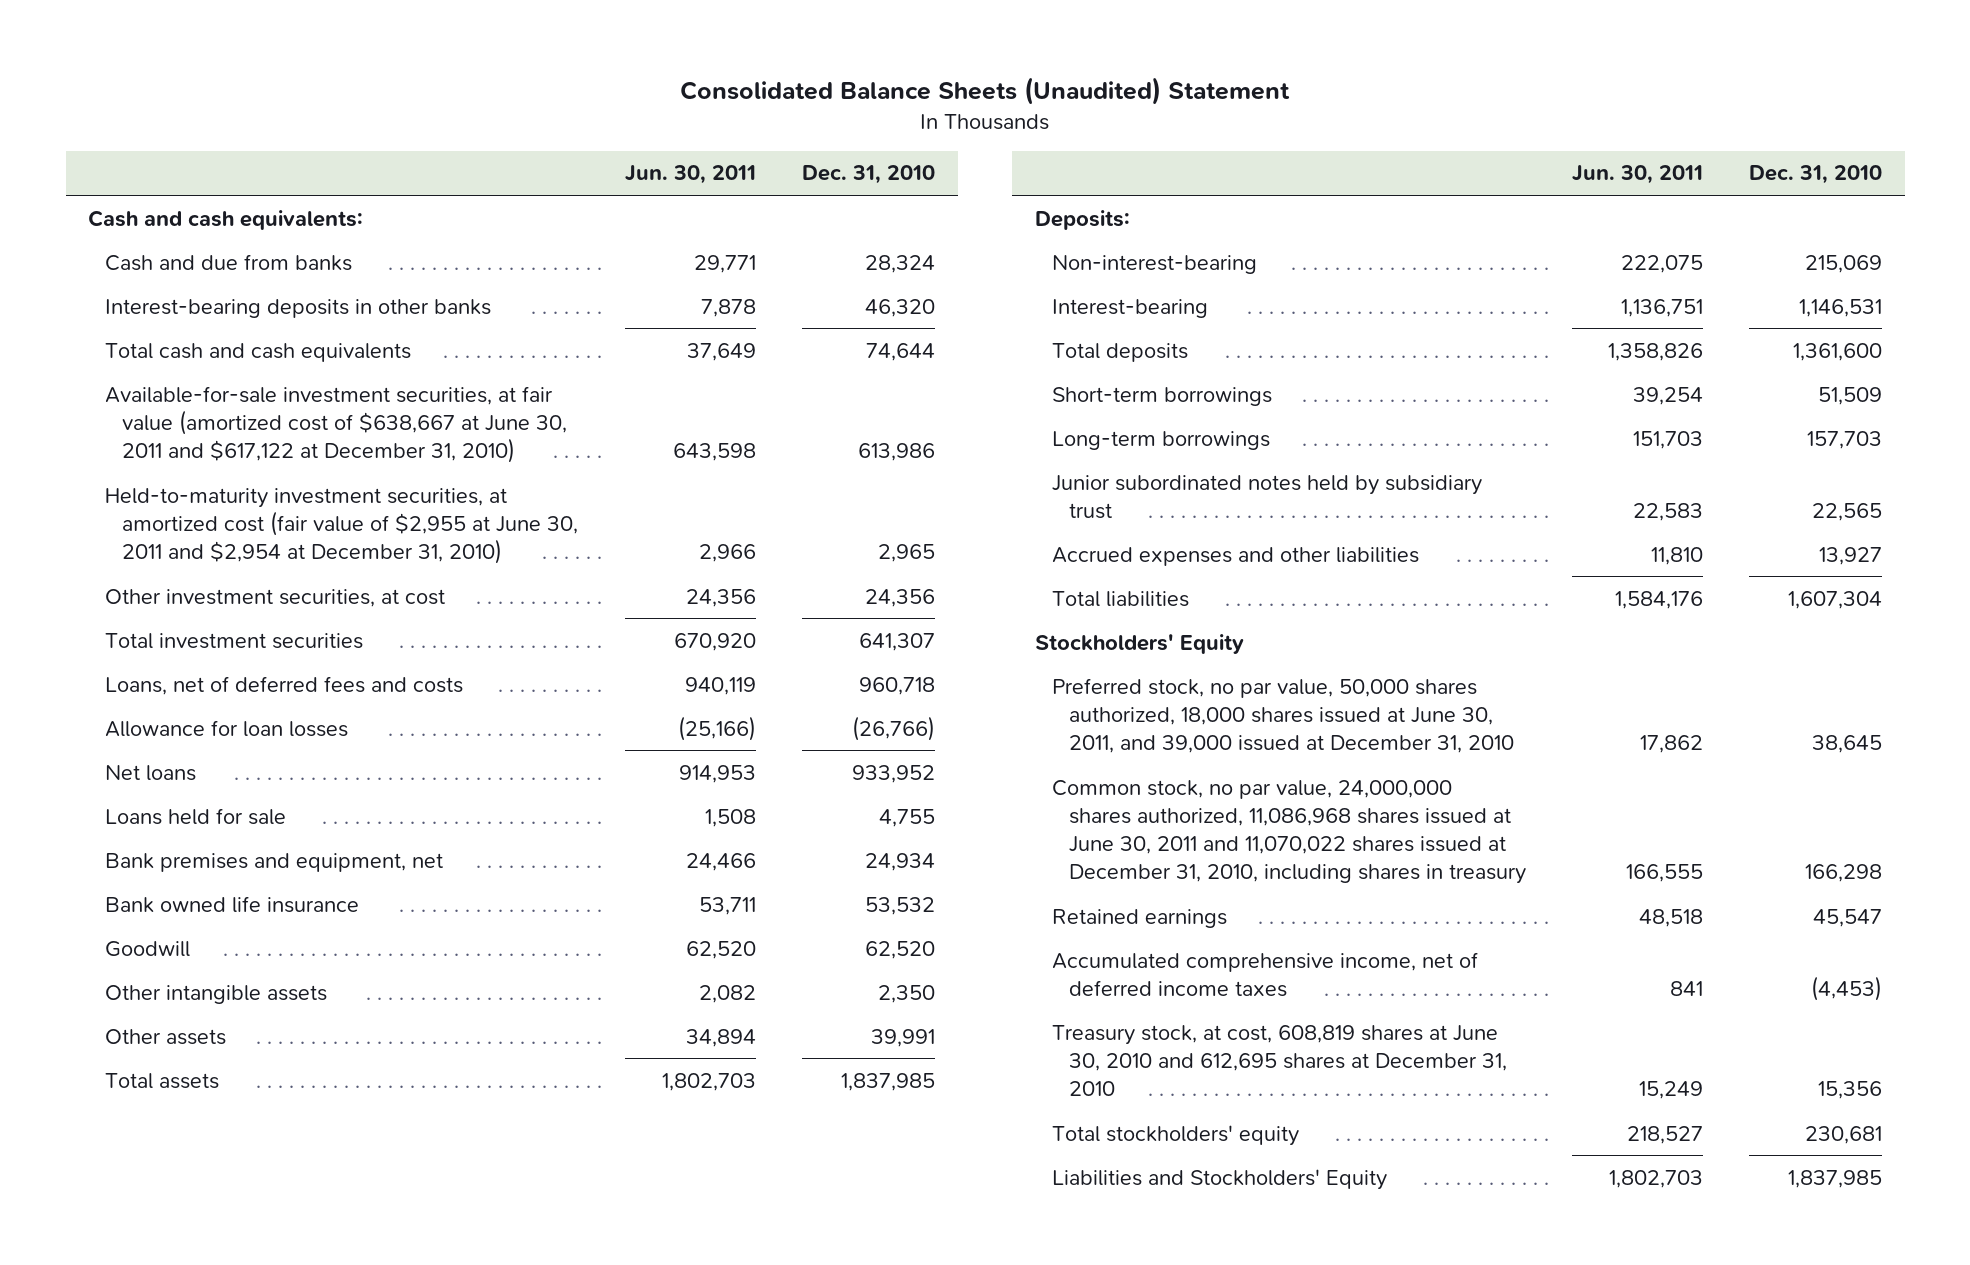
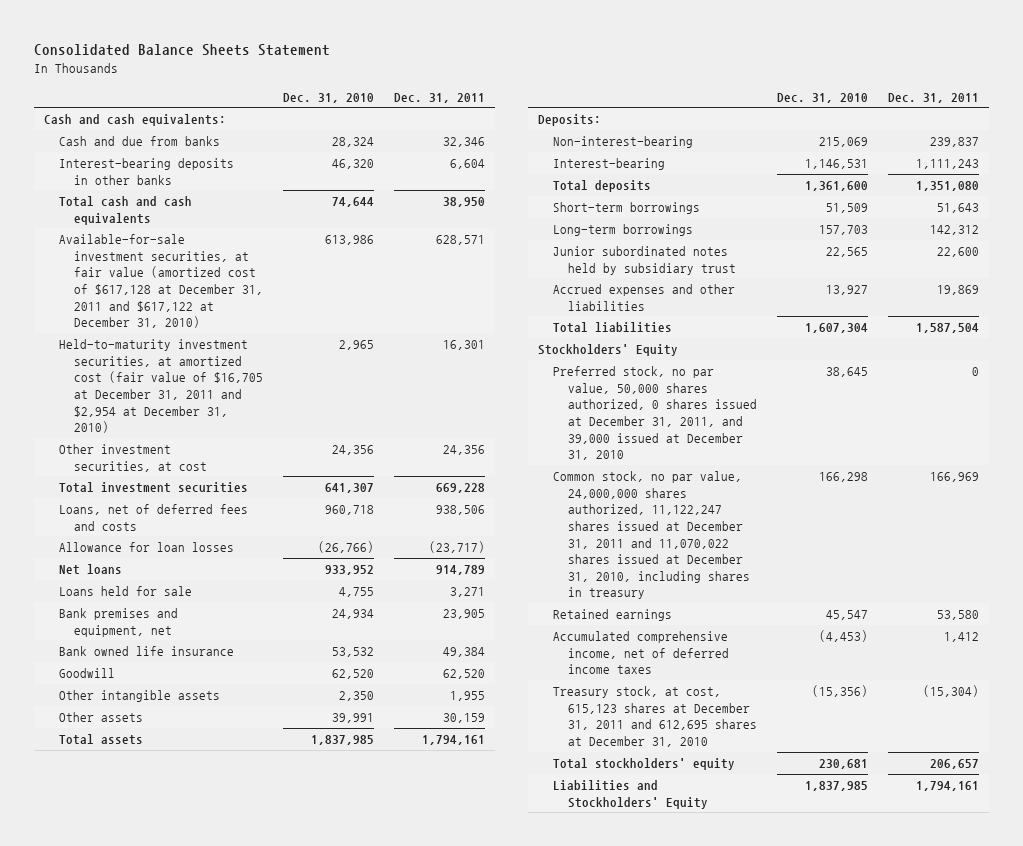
[680,77,1291,106] Consolidated Balance Sheets (Unaudited) Statement -> [33,44,330,57] Consolidated Balance Sheets Statement
[624,165,756,185] Jun. 30, 2011 -> none
none -> [394,92,486,103] Dec. 31, 2011
[105,385,568,463] Available-for-sale investment securities, at fair value (amortized cost of $638,667 at June 30, 2011 and $617,122 at December 31, 2010) -> [58,234,263,329] Available-for-sale investment securities, at fair value (amortized cost of $617,128 at December 31, 2011 and $617,122 at December 31, 2010)
[105,487,579,564] Held-to-maturity investment securities, at amortized cost (fair value of $2,955 at June 30, 2011 and $2,954 at December 31, 2010) -> [58,339,263,434] Held-to-maturity investment securities, at amortized cost (fair value of $16,705 at December 31, 2011 and $2,954 at December 31, 2010)
[1052,677,1514,753] Preferred stock, no par value, 50,000 shares authorized, 18,000 shares issued at June 30, 2011, and 39,000 issued at December 31, 2010 -> [553,366,757,461] Preferred stock, no par value, 50,000 shares authorized, 0 shares issued at December 31, 2011, and 39,000 issued at December 31, 2010
[1052,779,1526,885] Common stock, no par value, 24,000,000 shares authorized, 11,086,968 shares issued at June 30, 2011 and 11,070,022 shares issued at December 31, 2010, including shares in treasury -> [553,471,750,600] Common stock, no par value, 24,000,000 shares authorized, 11,122,247 shares issued at December 31, 2011 and 11,070,022 shares issued at December 31, 2010, including shares in treasury
[1052,1024,1507,1096] Treasury stock, at cost, 608,819 shares at June 30, 2010 and 612,695 shares at December 31, 2010 -> [553,686,757,747] Treasury stock, at cost, 615,123 shares at December 31, 2011 and 612,695 shares at December 31, 2010
[1817,1080,1882,1099] 15,356 -> [812,685,869,698] (15,356)

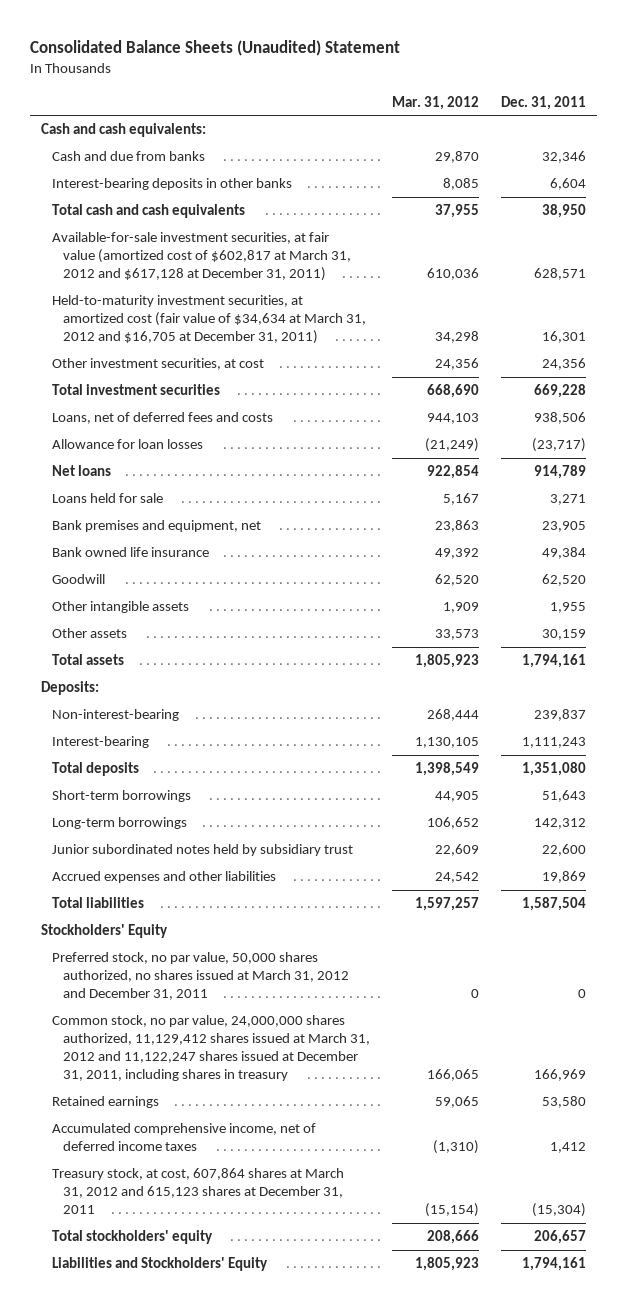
[33,44,330,57] Consolidated Balance Sheets Statement -> [30,40,401,57] Consolidated Balance Sheets (Unaudited) Statement
[282,92,374,103] Dec. 31, 2010 -> none
none -> [392,95,480,110] Mar. 31, 2012
[58,234,263,329] Available-for-sale investment securities, at fair value (amortized cost of $617,128 at December 31, 2011 and $617,122 at December 31, 2010) -> [52,232,352,282] Available-for-sale investment securities, at fair value (amortized cost of $602,817 at March 31, 2012 and $617,128 at December 31, 2011)
[58,339,263,434] Held-to-maturity investment securities, at amortized cost (fair value of $16,705 at December 31, 2011 and $2,954 at December 31, 2010) -> [52,295,367,345] Held-to-maturity investment securities, at amortized cost (fair value of $34,634 at March 31, 2012 and $16,705 at December 31, 2011)
[553,366,757,461] Preferred stock, no par value, 50,000 shares authorized, 0 shares issued at December 31, 2011, and 39,000 issued at December 31, 2010 -> [52,952,350,1001] Preferred stock, no par value, 50,000 shares authorized, no shares issued at March 31, 2012 and December 31, 2011
[553,471,750,600] Common stock, no par value, 24,000,000 shares authorized, 11,122,247 shares issued at December 31, 2011 and 11,070,022 shares issued at December 31, 2010, including shares in treasury -> [52,1015,371,1082] Common stock, no par value, 24,000,000 shares authorized, 11,129,412 shares issued at March 31, 2012 and 11,122,247 shares issued at December 31, 2011, including shares in treasury
[553,686,757,747] Treasury stock, at cost, 615,123 shares at December 31, 2011 and 612,695 shares at December 31, 2010 -> [52,1168,345,1215] Treasury stock, at cost, 607,864 shares at March 31, 2012 and 615,123 shares at December 31, 2011

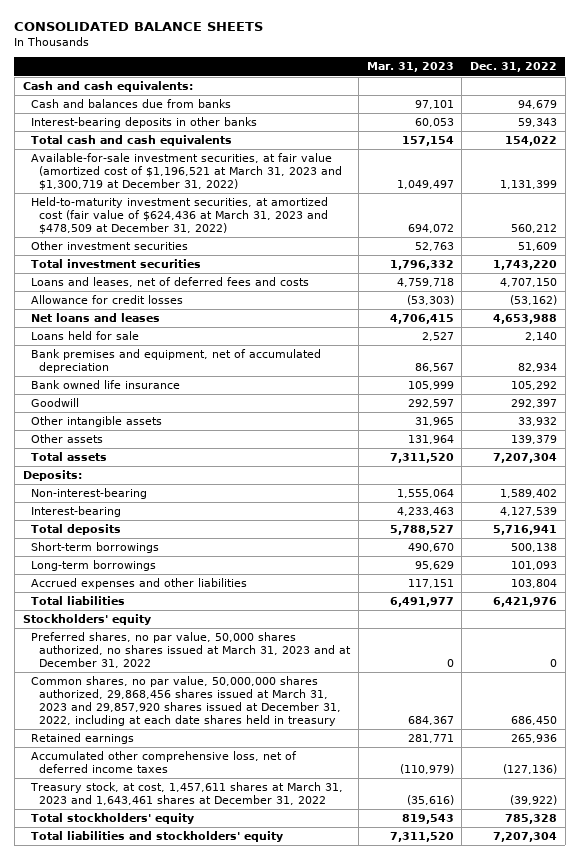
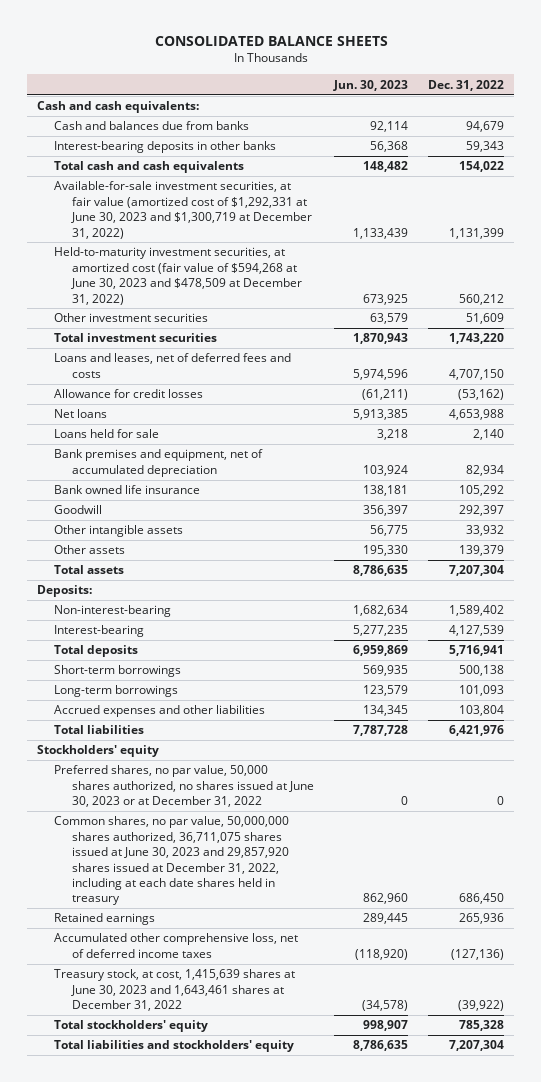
[366,62,454,73] Mar. 31, 2023 -> none
none -> [333,79,409,91] Jun. 30, 2023
[30,153,343,190] Available-for-sale investment securities, at fair value (amortized cost of $1,196,521 at March 31, 2023 and $1,300,719 at December 31, 2022) -> [54,181,312,239] Available-for-sale investment securities, at fair value (amortized cost of $1,292,331 at June 30, 2023 and $1,300,719 at December 31, 2022)
[30,197,329,234] Held-to-maturity investment securities, at amortized cost (fair value of $624,436 at March 31, 2023 and $478,509 at December 31, 2022) -> [54,247,302,305] Held-to-maturity investment securities, at amortized cost (fair value of $594,268 at June 30, 2023 and $478,509 at December 31, 2022)
[30,313,160,323] Net loans and leases -> [54,409,108,419] Net loans
[30,632,352,668] Preferred shares, no par value, 50,000 shares authorized, no shares issued at March 31, 2023 and at December 31, 2022 -> [54,765,314,808] Preferred shares, no par value, 50,000 shares authorized, no shares issued at June 30, 2023 or at December 31, 2022
[30,676,342,726] Common shares, no par value, 50,000,000 shares authorized, 29,868,456 shares issued at March 31, 2023 and 29,857,920 shares issued at December 31, 2022, including at each date shares held in treasury -> [54,816,290,906] Common shares, no par value, 50,000,000 shares authorized, 36,711,075 shares issued at June 30, 2023 and 29,857,920 shares issued at December 31, 2022, including at each date shares held in treasury
[29,782,343,806] Treasury stock, at cost, 1,457,611 shares at March 31, 2023 and 1,643,461 shares at December 31, 2022 -> [54,969,296,1012] Treasury stock, at cost, 1,415,639 shares at June 30, 2023 and 1,643,461 shares at December 31, 2022

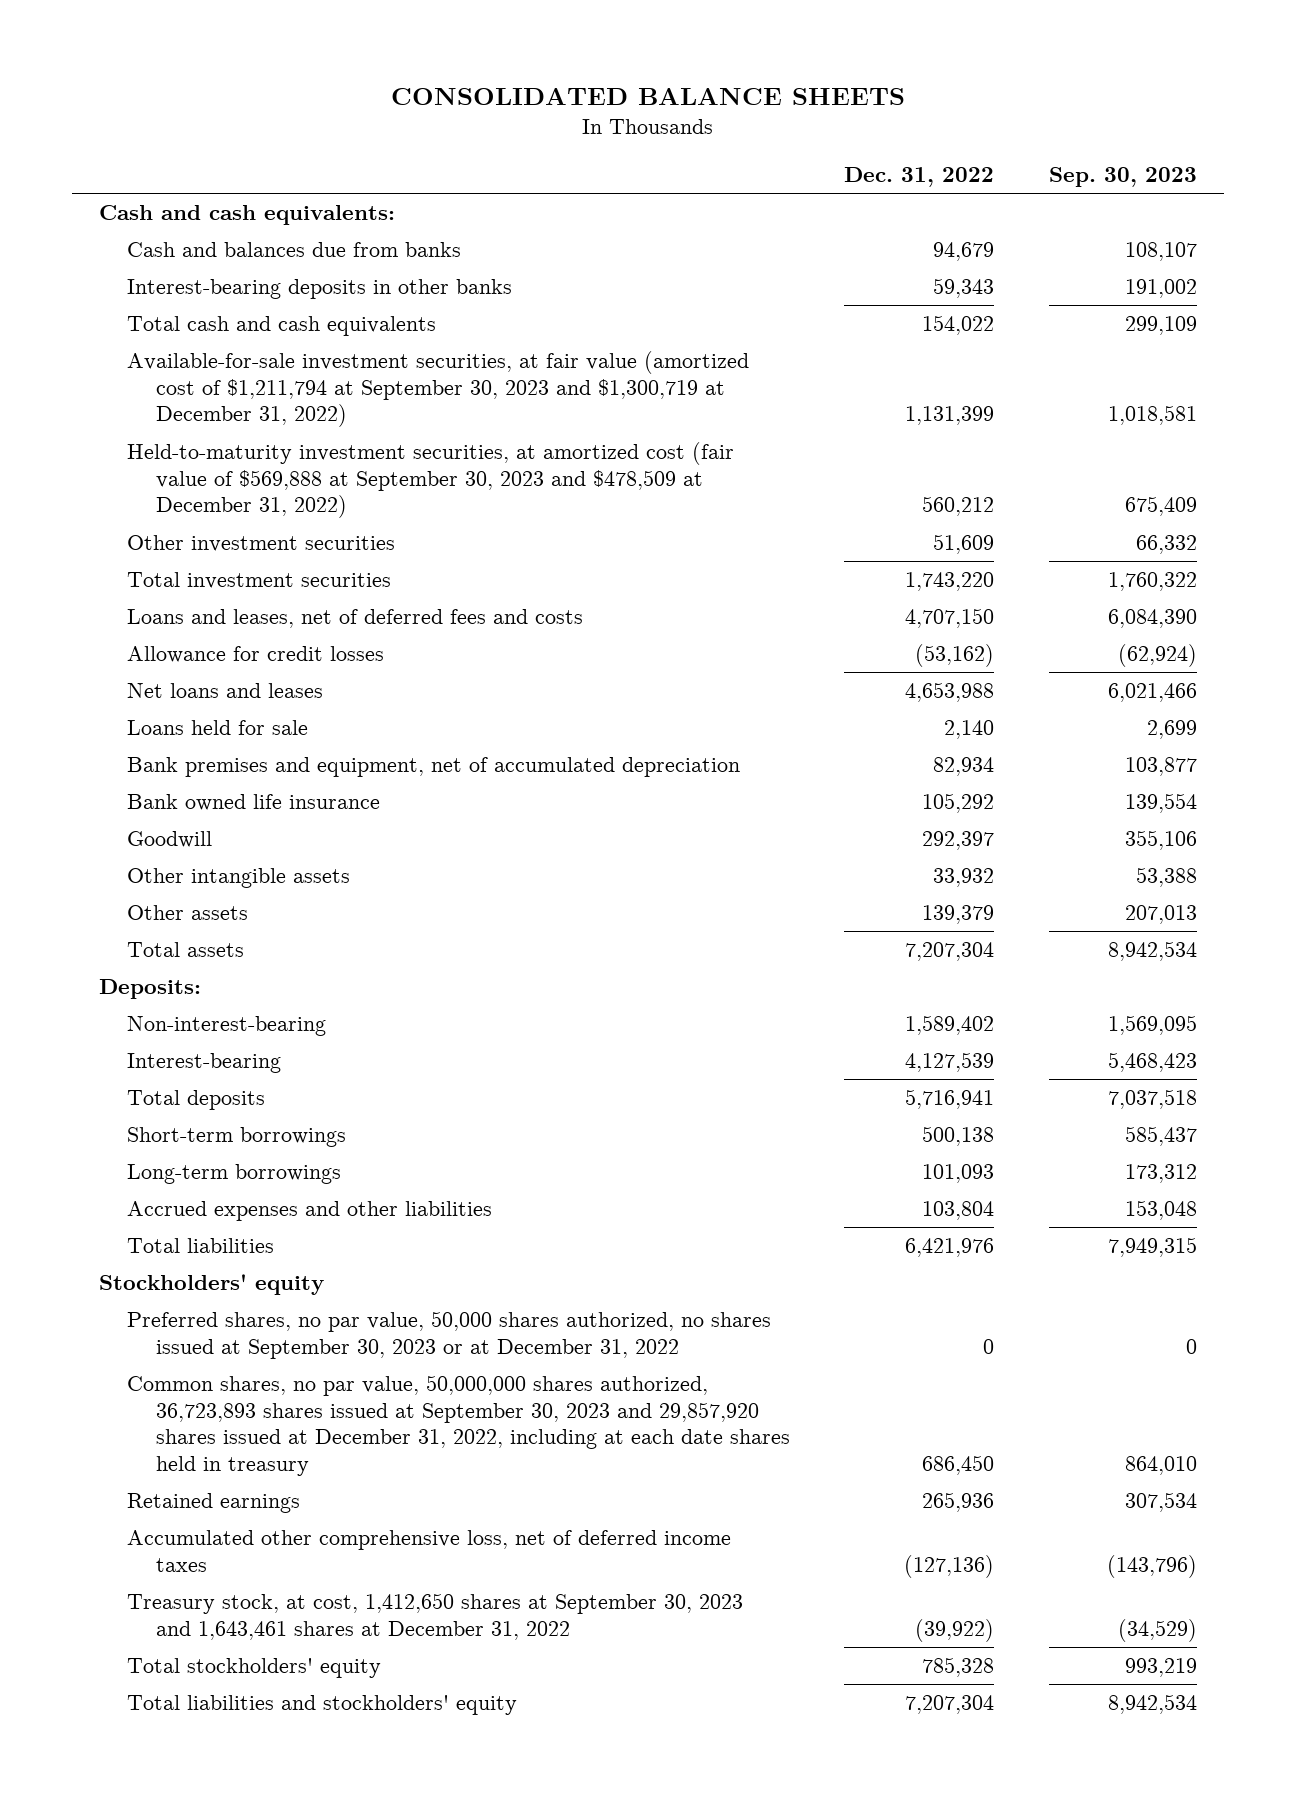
[333,79,409,91] Jun. 30, 2023 -> none
none -> [1048,166,1197,187] Sep. 30, 2023
[54,181,312,239] Available-for-sale investment securities, at fair value (amortized cost of $1,292,331 at June 30, 2023 and $1,300,719 at December 31, 2022) -> [127,351,750,428] Available-for-sale investment securities, at fair value (amortized cost of $1,211,794 at September 30, 2023 and $1,300,719 at December 31, 2022)
[54,247,302,305] Held-to-maturity investment securities, at amortized cost (fair value of $594,268 at June 30, 2023 and $478,509 at December 31, 2022) -> [127,442,735,519] Held-to-maturity investment securities, at amortized cost (fair value of $569,888 at September 30, 2023 and $478,509 at December 31, 2022)
[54,409,108,419] Net loans -> [127,683,324,699] Net loans and leases
[54,765,314,808] Preferred shares, no par value, 50,000 shares authorized, no shares issued at June 30, 2023 or at December 31, 2022 -> [127,1311,772,1359] Preferred shares, no par value, 50,000 shares authorized, no shares issued at September 30, 2023 or at December 31, 2022
[54,816,290,906] Common shares, no par value, 50,000,000 shares authorized, 36,711,075 shares issued at June 30, 2023 and 29,857,920 shares issued at December 31, 2022, including at each date shares held in treasury -> [127,1375,790,1477] Common shares, no par value, 50,000,000 shares authorized, 36,723,893 shares issued at September 30, 2023 and 29,857,920 shares issued at December 31, 2022, including at each date shares held in treasury
[54,969,296,1012] Treasury stock, at cost, 1,415,639 shares at June 30, 2023 and 1,643,461 shares at December 31, 2022 -> [127,1593,744,1640] Treasury stock, at cost, 1,412,650 shares at September 30, 2023 and 1,643,461 shares at December 31, 2022

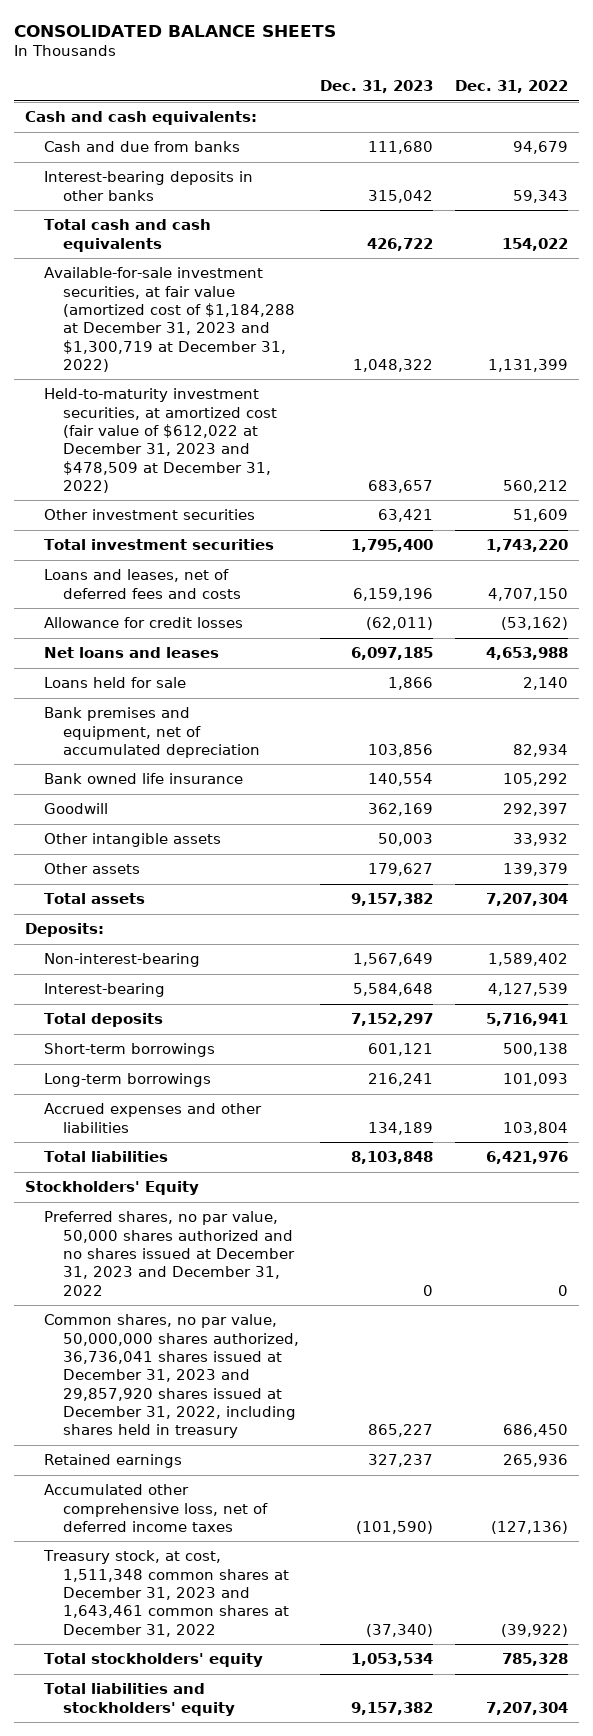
[1048,166,1197,187] Sep. 30, 2023 -> none
none -> [320,80,434,94] Dec. 31, 2023
[127,242,462,258] Cash and balances due from banks -> [43,141,240,153] Cash and due from banks
[127,351,750,428] Available-for-sale investment securities, at fair value (amortized cost of $1,211,794 at September 30, 2023 and $1,300,719 at December 31, 2022) -> [43,267,295,373] Available-for-sale investment securities, at fair value (amortized cost of $1,184,288 at December 31, 2023 and $1,300,719 at December 31, 2022)
[127,442,735,519] Held-to-maturity investment securities, at amortized cost (fair value of $569,888 at September 30, 2023 and $478,509 at December 31, 2022) -> [43,388,277,494] Held-to-maturity investment securities, at amortized cost (fair value of $612,022 at December 31, 2023 and $478,509 at December 31, 2022)
[99,1274,325,1296] Stockholders' equity -> [24,1181,199,1196] Stockholders' Equity
[127,1311,772,1359] Preferred shares, no par value, 50,000 shares authorized, no shares issued at September 30, 2023 or at December 31, 2022 -> [43,1211,295,1296] Preferred shares, no par value, 50,000 shares authorized and no shares issued at December 31, 2023 and December 31, 2022
[127,1375,790,1477] Common shares, no par value, 50,000,000 shares authorized, 36,723,893 shares issued at September 30, 2023 and 29,857,920 shares issued at December 31, 2022, including at each date shares held in treasury -> [43,1314,299,1439] Common shares, no par value, 50,000,000 shares authorized, 36,736,041 shares issued at December 31, 2023 and 29,857,920 shares issued at December 31, 2022, including shares held in treasury
[127,1593,744,1640] Treasury stock, at cost, 1,412,650 shares at September 30, 2023 and 1,643,461 shares at December 31, 2022 -> [42,1550,289,1637] Treasury stock, at cost, 1,511,348 common shares at December 31, 2023 and 1,643,461 common shares at December 31, 2022

